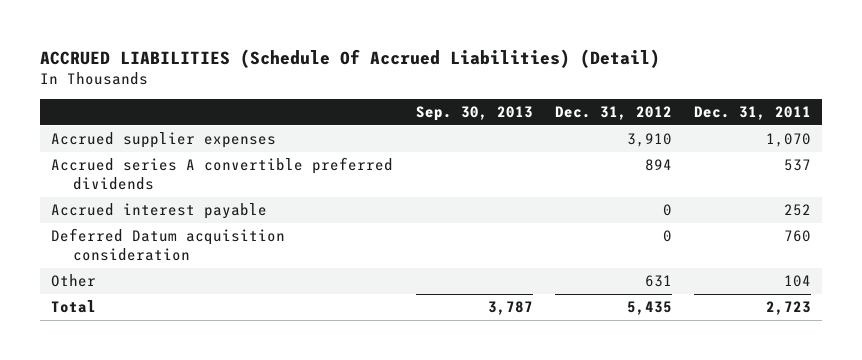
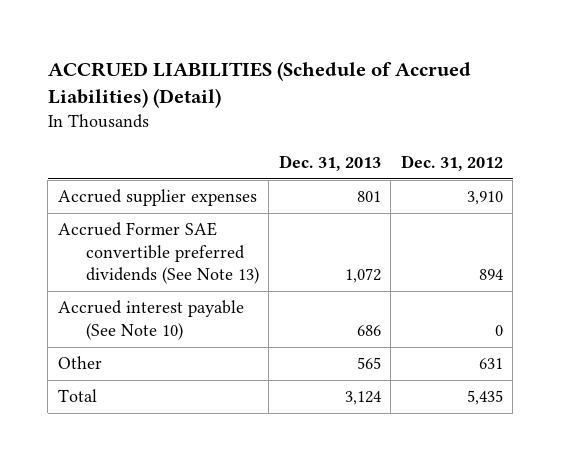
[40,48,661,68] ACCRUED LIABILITIES (Schedule Of Accrued Liabilities) (Detail) -> [47,60,471,109] ACCRUED LIABILITIES (Schedule of Accrued Liabilities) (Detail)
[415,106,533,122] Sep. 30, 2013 -> none
[694,106,812,121] Dec. 31, 2011 -> none
none -> [278,154,381,171] Dec. 31, 2013
[51,228,286,262] Deferred Datum acquisition consideration -> none
[51,157,394,191] Accrued series A convertible preferred dividends -> [57,222,259,285] Accrued Former SAE convertible preferred dividends (See Note 13)
[51,203,268,220] Accrued interest payable -> [57,300,244,340] Accrued interest payable (See Note 10)

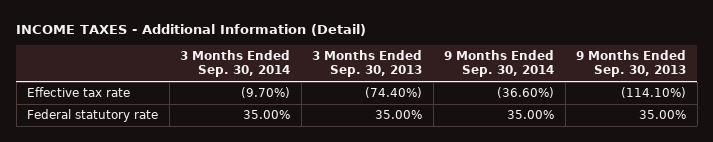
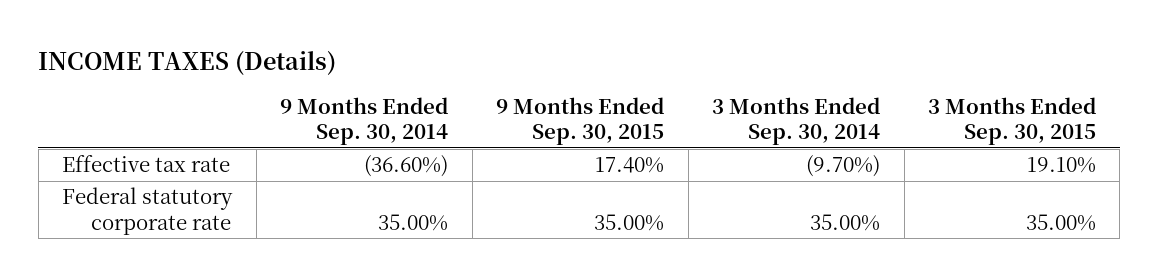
[16,23,367,36] INCOME TAXES - Additional Information (Detail) -> [38,50,337,76] INCOME TAXES (Details)
[312,50,423,78] 3 Months Ended Sep. 30, 2013 -> none
[576,50,687,78] 9 Months Ended Sep. 30, 2013 -> none
none -> [496,97,665,146] 9 Months Ended Sep. 30, 2015
none -> [928,97,1097,146] 3 Months Ended Sep. 30, 2015
[27,109,159,123] Federal statutory rate -> [62,187,234,235] Federal statutory corporate rate

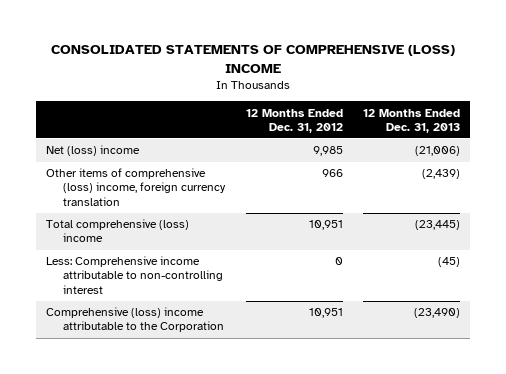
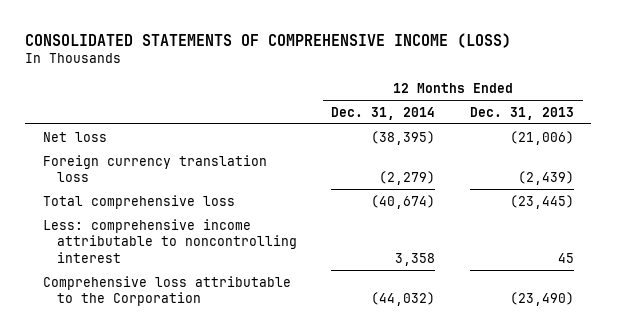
[50,45,455,74] CONSOLIDATED STATEMENTS OF COMPREHENSIVE (LOSS) INCOME -> [25,32,512,48] CONSOLIDATED STATEMENTS OF COMPREHENSIVE INCOME (LOSS)
[245,108,343,133] 12 Months Ended Dec. 31, 2012 -> none
none -> [331,106,436,120] Dec. 31, 2014
[46,145,141,157] Net (loss) income -> [42,131,107,142] Net loss
[46,168,227,206] Other items of comprehensive (loss) income, foreign currency translation -> [42,154,267,183] Foreign currency translation loss
[46,219,190,243] Total comprehensive (loss) income -> [42,194,235,209] Total comprehensive loss
[46,256,224,294] Less: Comprehensive income attributable to non-controlling interest -> [42,218,297,264] Less: comprehensive income attributable to noncontrolling interest
[437,257,460,268] (45) -> [558,253,575,264] 45
[46,307,225,333] Comprehensive (loss) income attributable to the Corporation -> [42,275,291,307] Comprehensive loss attributable to the Corporation

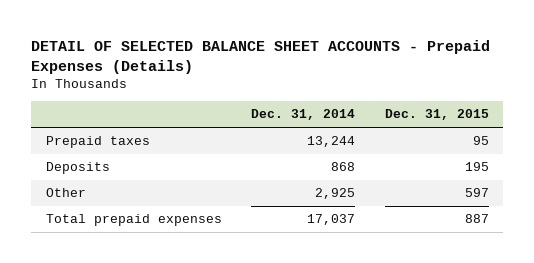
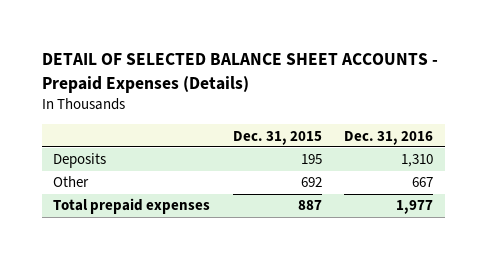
[251,109,356,121] Dec. 31, 2014 -> none
none -> [344,130,434,145] Dec. 31, 2016
[45,136,150,149] Prepaid taxes -> none
[464,188,489,198] 597 -> [300,177,322,188] 692

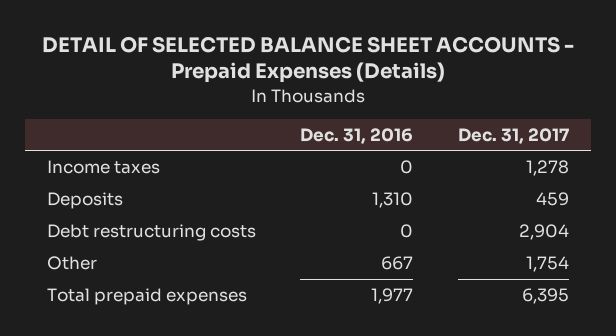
[232,130,322,145] Dec. 31, 2015 -> none
none -> [457,127,569,144] Dec. 31, 2017
none -> [47,160,161,175] Income taxes
none -> [47,224,257,242] Debt restructuring costs

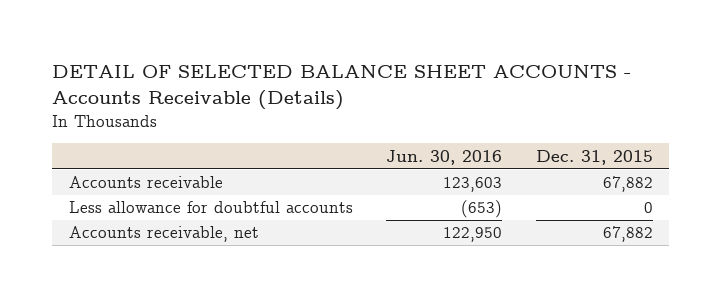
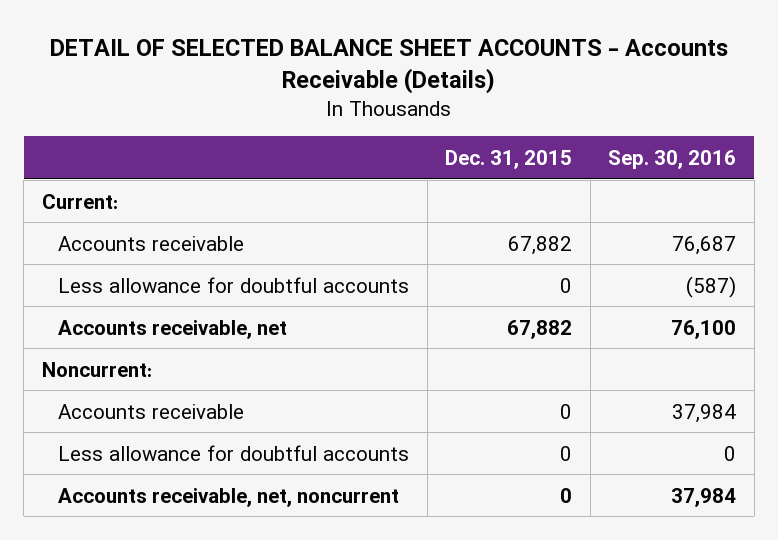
[386,149,503,165] Jun. 30, 2016 -> none
none -> [608,149,737,169] Sep. 30, 2016
none -> [41,193,118,209] Current:
none -> [41,361,152,377] Noncurrent:
none -> [58,403,245,419] Accounts receivable
none -> [58,444,410,461] Less allowance for doubtful accounts
none -> [58,487,400,507] Accounts receivable, net, noncurrent

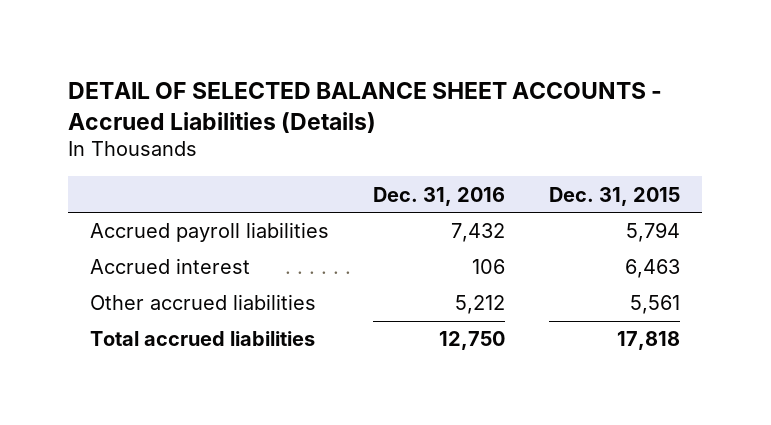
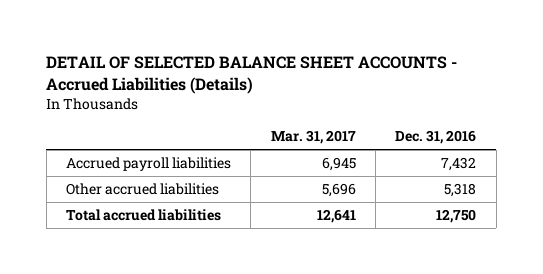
[549,186,681,206] Dec. 31, 2015 -> none
none -> [270,130,356,145] Mar. 31, 2017
[90,258,251,275] Accrued interest -> none
[455,295,506,315] 5,212 -> [444,183,477,198] 5,318

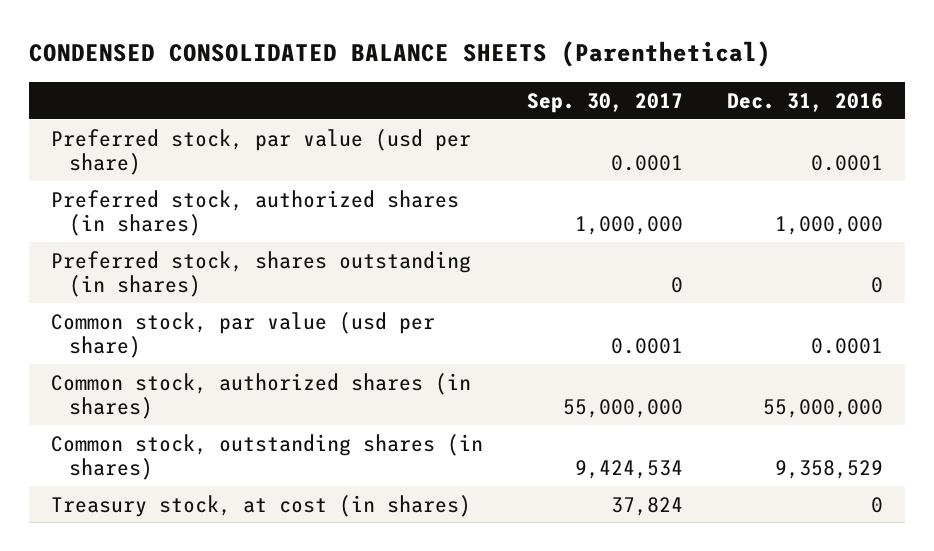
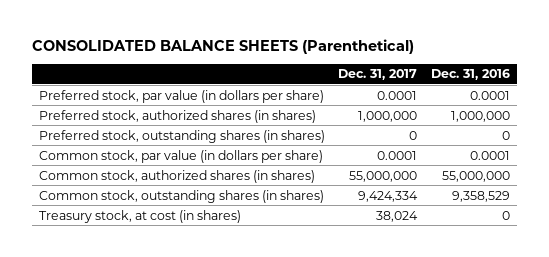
[28,41,771,68] CONDENSED CONSOLIDATED BALANCE SHEETS (Parenthetical) -> [31,39,414,55] CONSOLIDATED BALANCE SHEETS (Parenthetical)
[527,92,684,113] Sep. 30, 2017 -> none
none -> [338,69,418,81] Dec. 31, 2017
[50,128,471,176] Preferred stock, par value (usd per share) -> [38,89,324,103] Preferred stock, par value (in dollars per share)
[50,250,471,298] Preferred stock, shares outstanding (in shares) -> [38,129,325,143] Preferred stock, outstanding shares (in shares)
[50,311,435,359] Common stock, par value (usd per share) -> [38,149,323,163] Common stock, par value (in dollars per share)

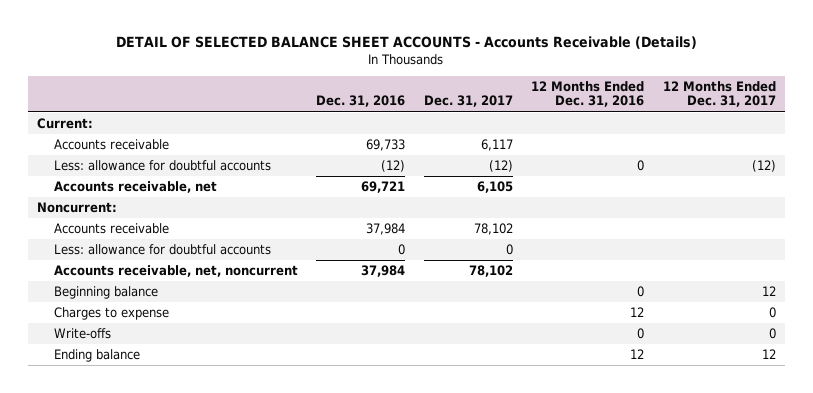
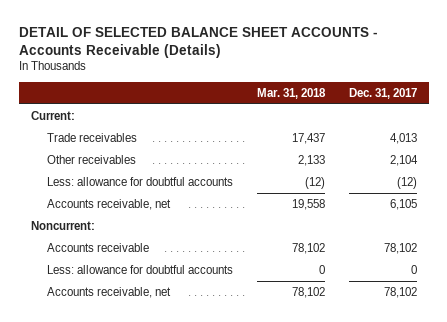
[316,95,406,108] Dec. 31, 2016 -> none
[531,81,645,108] 12 Months Ended Dec. 31, 2016 -> none
[662,81,776,108] 12 Months Ended Dec. 31, 2017 -> none
none -> [256,87,326,99] Mar. 31, 2018
[53,139,169,151] Accounts receivable -> none
none -> [46,132,137,142] Trade receivables
none -> [46,154,136,164] Other receivables
[53,286,158,300] Beginning balance -> none
[53,307,169,321] Charges to expense -> none
[53,328,111,340] Write-offs -> none
[53,349,140,363] Ending balance -> none
[53,265,298,278] Accounts receivable, net, noncurrent -> [46,286,171,298] Accounts receivable, net

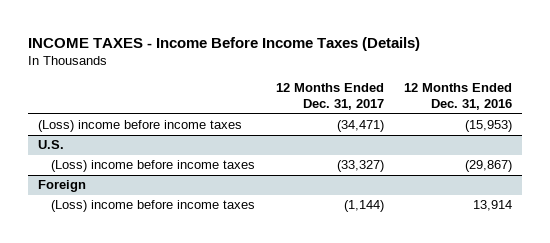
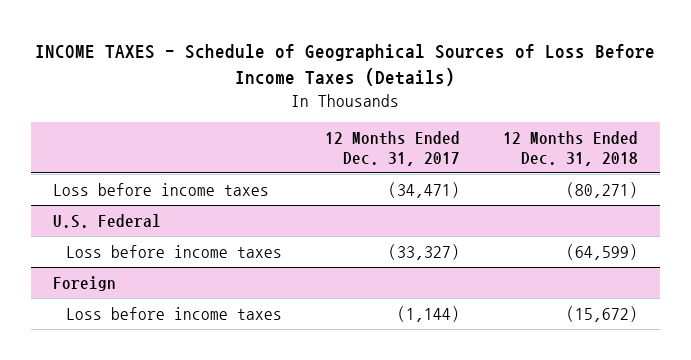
[27,36,420,51] INCOME TAXES - Income Before Income Taxes (Details) -> [35,44,656,87] INCOME TAXES - Schedule of Geographical Sources of Loss Before Income Taxes (Details)
[403,83,512,111] 12 Months Ended Dec. 31, 2016 -> none
none -> [503,130,639,166] 12 Months Ended Dec. 31, 2018
[37,120,242,133] (Loss) income before income taxes -> [52,182,269,196] Loss before income taxes
[37,140,64,150] U.S. -> [52,213,161,228] U.S. Federal
[51,160,256,173] (Loss) income before income taxes -> [66,244,283,258] Loss before income taxes
[51,200,256,213] (Loss) income before income taxes -> [66,306,283,320] Loss before income taxes

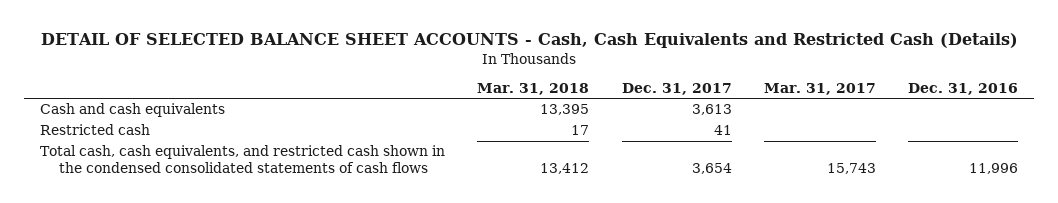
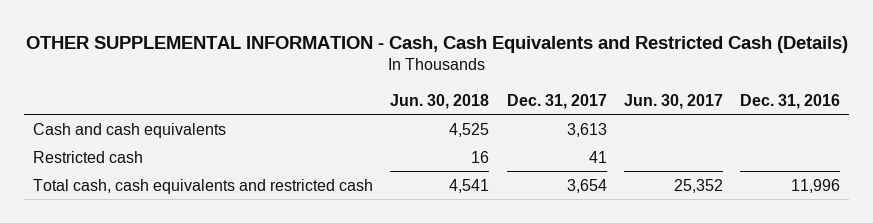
[41,33,1019,49] DETAIL OF SELECTED BALANCE SHEET ACCOUNTS - Cash, Cash Equivalents and Restricted Cash (Details) -> [25,35,848,53] OTHER SUPPLEMENTAL INFORMATION - Cash, Cash Equivalents and Restricted Cash (Details)
[477,82,590,95] Mar. 31, 2018 -> none
[763,82,876,95] Mar. 31, 2017 -> none
none -> [390,93,490,109] Jun. 30, 2018
none -> [623,93,723,109] Jun. 30, 2017
[40,145,446,173] Total cash, cash equivalents, and restricted cash shown in the condensed consolidated statements of cash flows -> [32,178,373,194] Total cash, cash equivalents and restricted cash

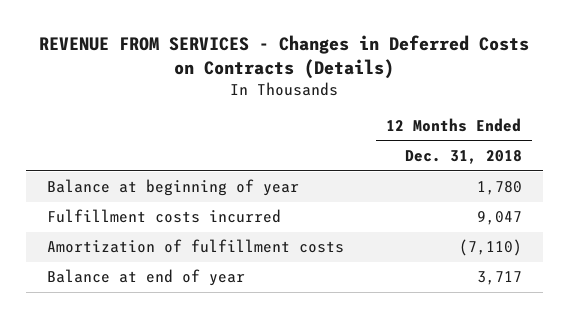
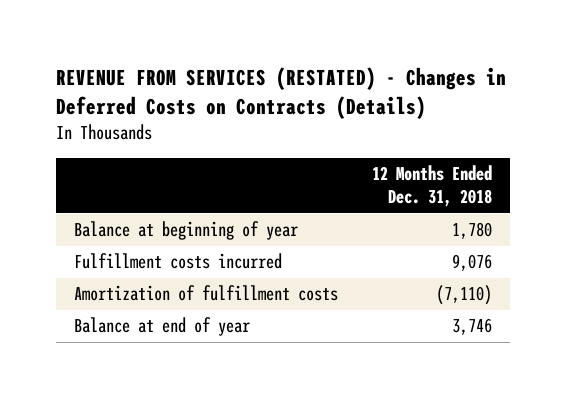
[39,35,530,80] REVENUE FROM SERVICES - Changes in Deferred Costs on Contracts (Details) -> [56,67,507,120] REVENUE FROM SERVICES (RESTATED) - Changes in Deferred Costs on Contracts (Details)
[476,211,522,226] 9,047 -> [452,254,493,272] 9,076
[476,271,522,286] 3,717 -> [452,318,493,336] 3,746

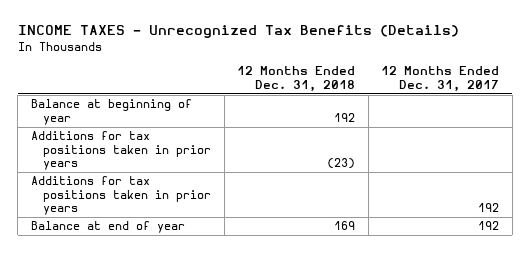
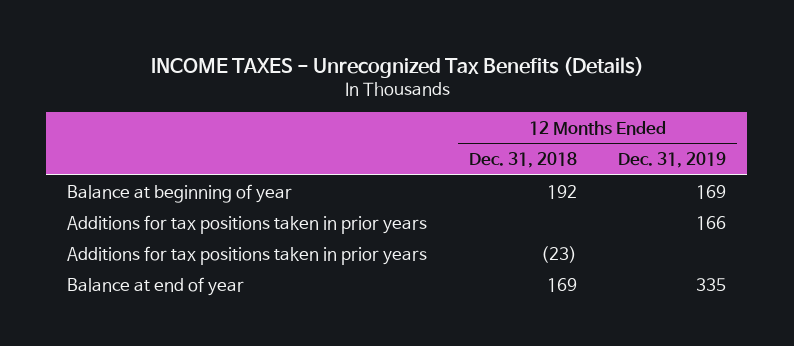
[381,66,500,92] 12 Months Ended Dec. 31, 2017 -> none
none -> [618,152,727,169] Dec. 31, 2019
[30,131,212,171] Additions for tax positions taken in prior years -> [67,245,428,265] Additions for tax positions taken in prior years

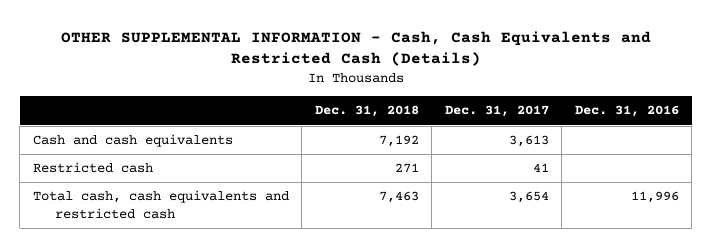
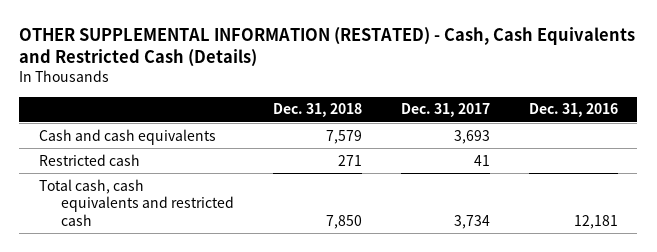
[60,30,651,67] OTHER SUPPLEMENTAL INFORMATION - Cash, Cash Equivalents and Restricted Cash (Details) -> [19,27,636,68] OTHER SUPPLEMENTAL INFORMATION (RESTATED) - Cash, Cash Equivalents and Restricted Cash (Details)
[378,135,419,148] 7,192 -> [325,129,362,144] 7,579
[508,135,549,148] 3,613 -> [453,129,490,144] 3,693
[378,191,419,204] 7,463 -> [325,214,362,229] 7,850
[508,191,549,204] 3,654 -> [453,214,490,229] 3,734
[630,191,679,204] 11,996 -> [573,214,618,229] 12,181

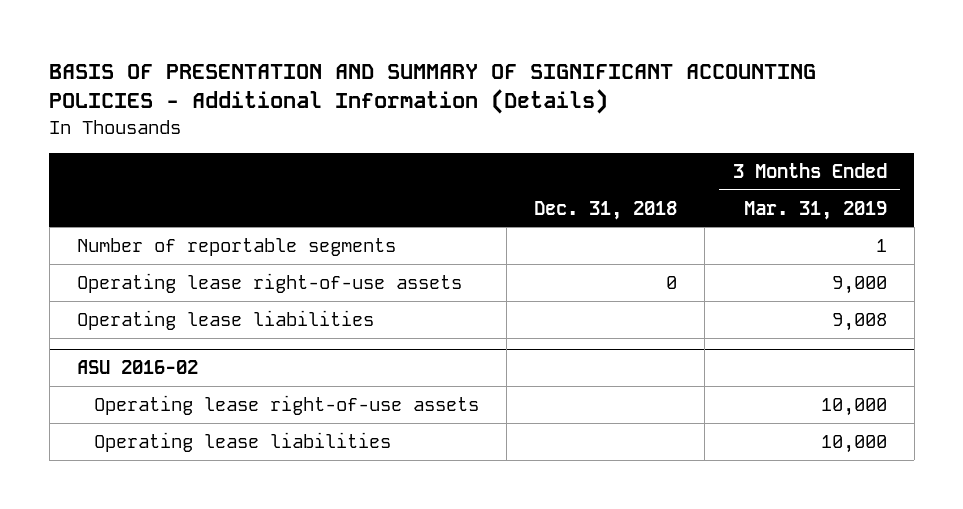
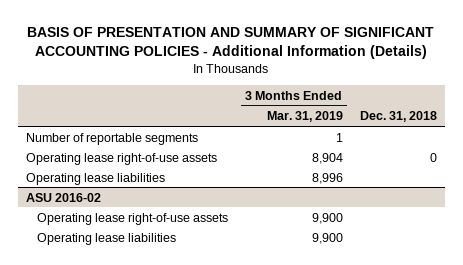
[831,276,887,295] 9,000 -> [311,152,343,164] 8,904
[831,313,887,332] 9,008 -> [311,172,343,184] 8,996
[820,398,887,417] 10,000 -> [311,212,343,224] 9,900
[820,435,887,454] 10,000 -> [311,232,343,244] 9,900

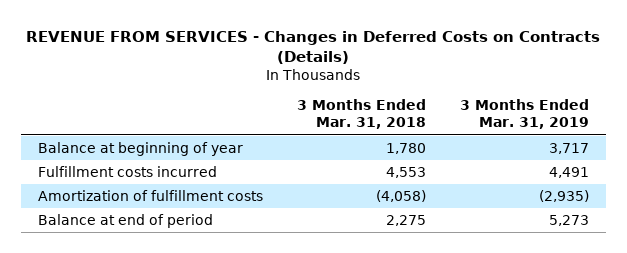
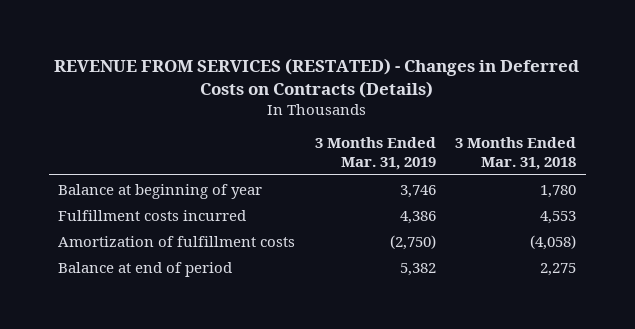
[26,30,601,65] REVENUE FROM SERVICES - Changes in Deferred Costs on Contracts (Details) -> [54,57,580,98] REVENUE FROM SERVICES (RESTATED) - Changes in Deferred Costs on Contracts (Details)
[548,142,589,154] 3,717 -> [399,184,436,198] 3,746
[548,166,589,178] 4,491 -> [399,210,436,224] 4,386
[538,189,589,202] (2,935) -> [389,234,436,250] (2,750)
[548,214,589,226] 5,273 -> [399,262,436,276] 5,382

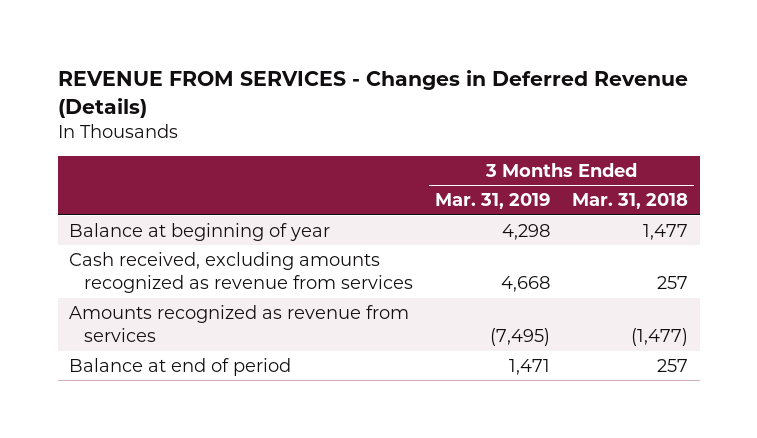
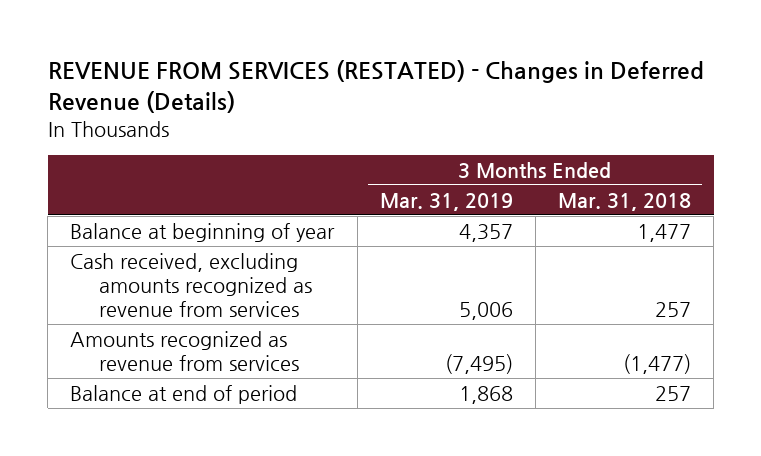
[57,69,688,118] REVENUE FROM SERVICES - Changes in Deferred Revenue (Details) -> [47,60,704,113] REVENUE FROM SERVICES (RESTATED) - Changes in Deferred Revenue (Details)
[501,223,550,240] 4,298 -> [458,223,513,242] 4,357
[500,276,550,293] 4,668 -> [458,302,513,321] 5,006
[508,358,550,375] 1,471 -> [458,385,513,404] 1,868

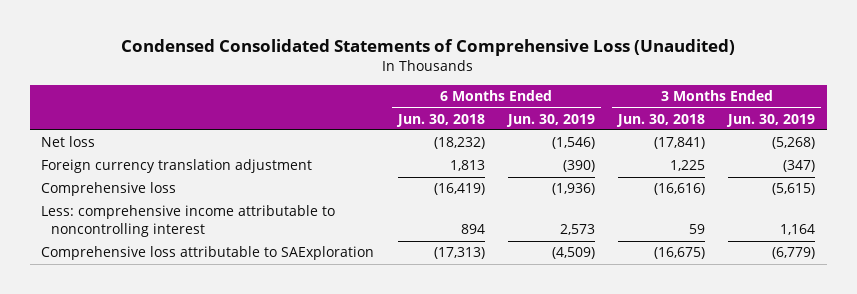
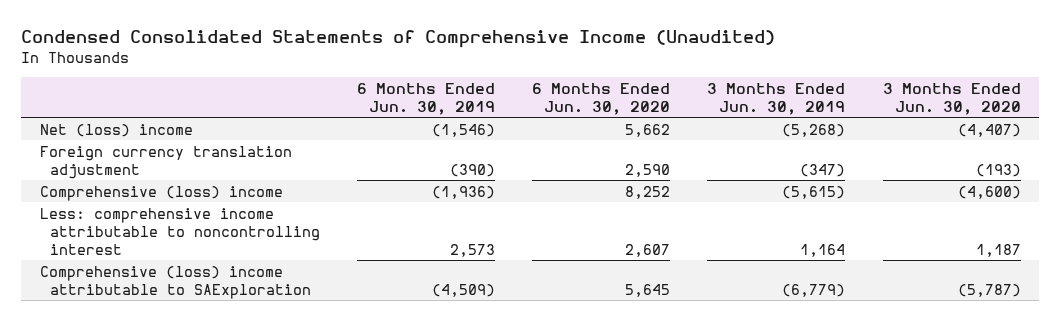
[121,38,736,56] Condensed Consolidated Statements of Comprehensive Loss (Unaudited) -> [20,30,775,49] Condensed Consolidated Statements of Comprehensive Income (Unaudited)
[395,113,485,127] Jun. 30, 2018 -> none
[616,113,706,127] Jun. 30, 2018 -> none
none -> [532,82,671,115] 6 Months Ended Jun. 30, 2020
none -> [882,82,1021,115] 3 Months Ended Jun. 30, 2020
[41,136,96,148] Net loss -> [39,123,193,137] Net (loss) income
[41,182,177,197] Comprehensive loss -> [39,185,283,201] Comprehensive (loss) income
[41,246,375,261] Comprehensive loss attributable to SAExploration -> [39,265,311,299] Comprehensive (loss) income attributable to SAExploration

